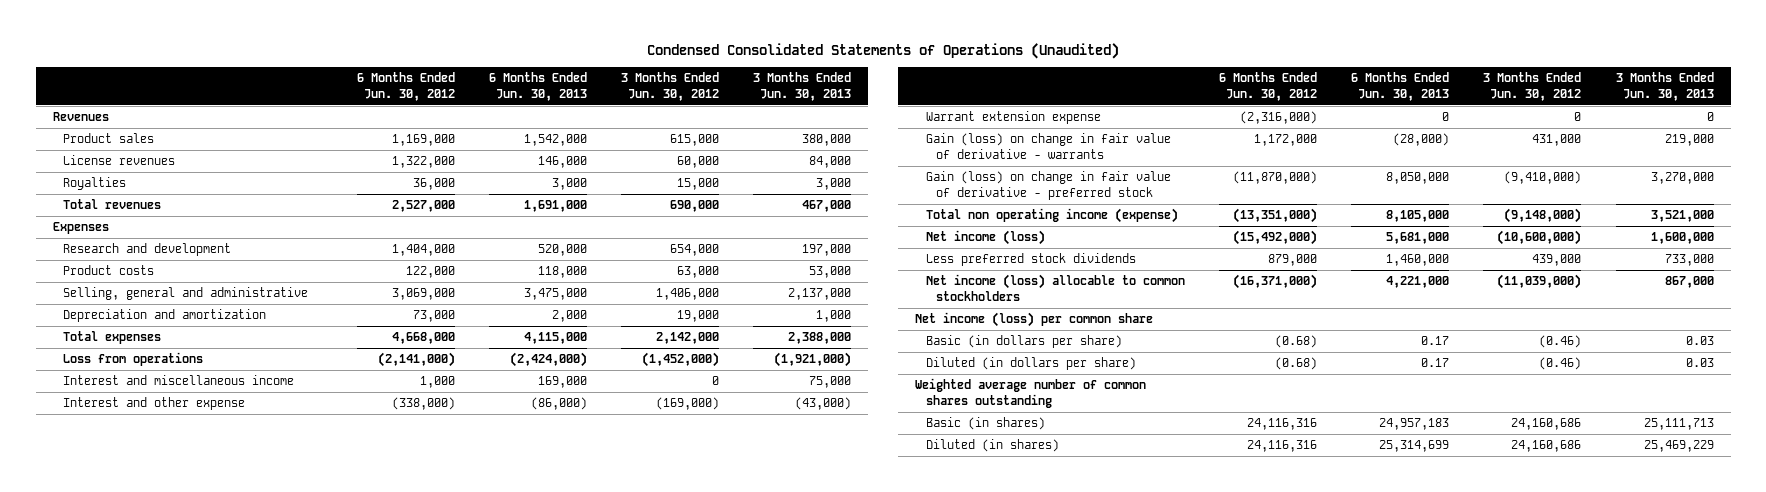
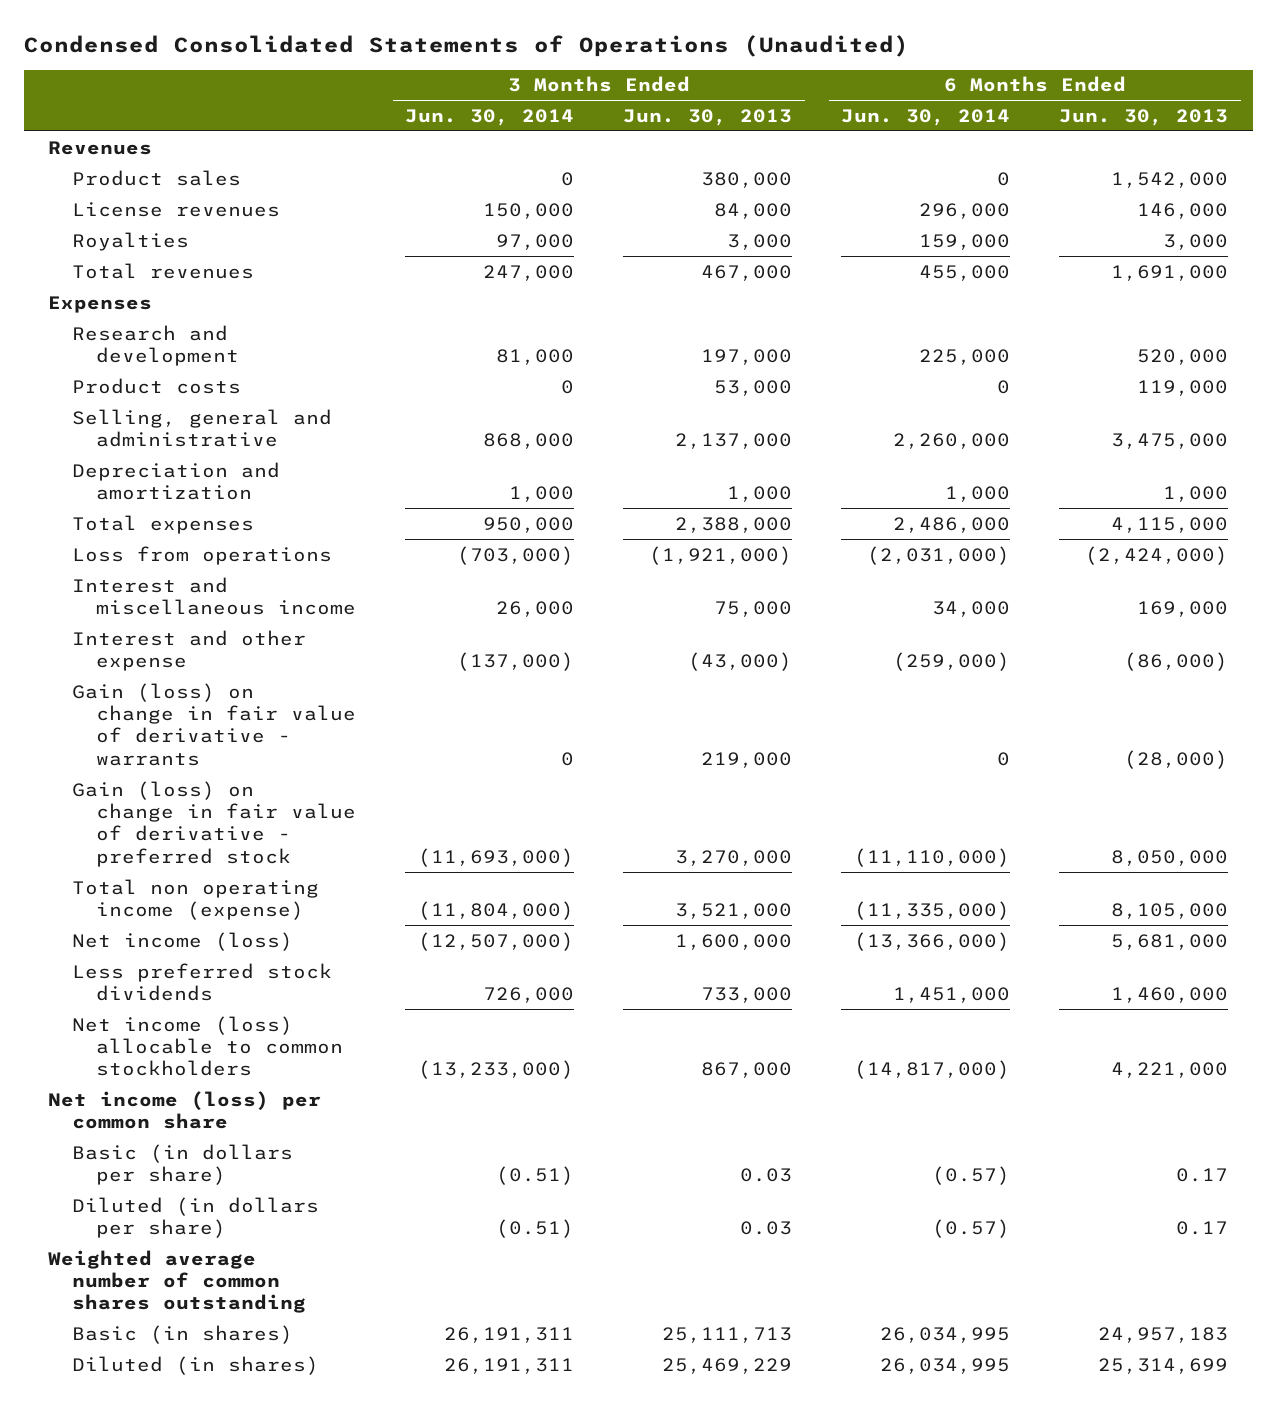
[356,72,455,101] 6 Months Ended Jun. 30, 2012 -> none
[620,72,719,101] 3 Months Ended Jun. 30, 2012 -> none
none -> [405,108,575,126] Jun. 30, 2014
none -> [841,108,1011,126] Jun. 30, 2014
[537,266,587,279] 118,000 -> [1137,379,1229,396] 119,000
[551,310,587,323] 2,000 -> [1163,485,1229,502] 1,000
[925,111,1101,125] Warrant extension expense -> none

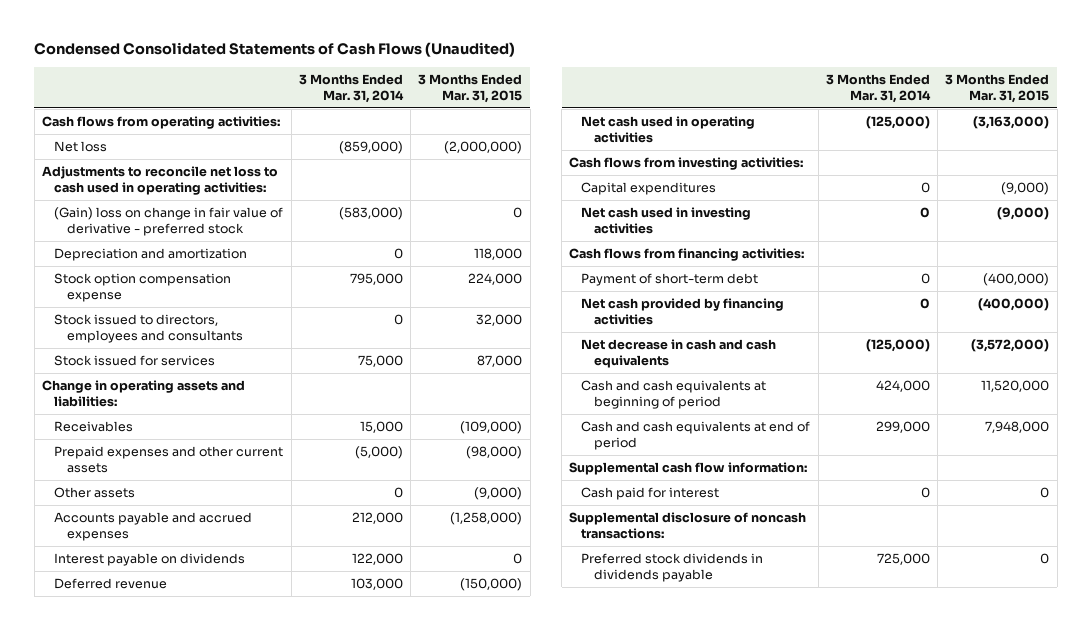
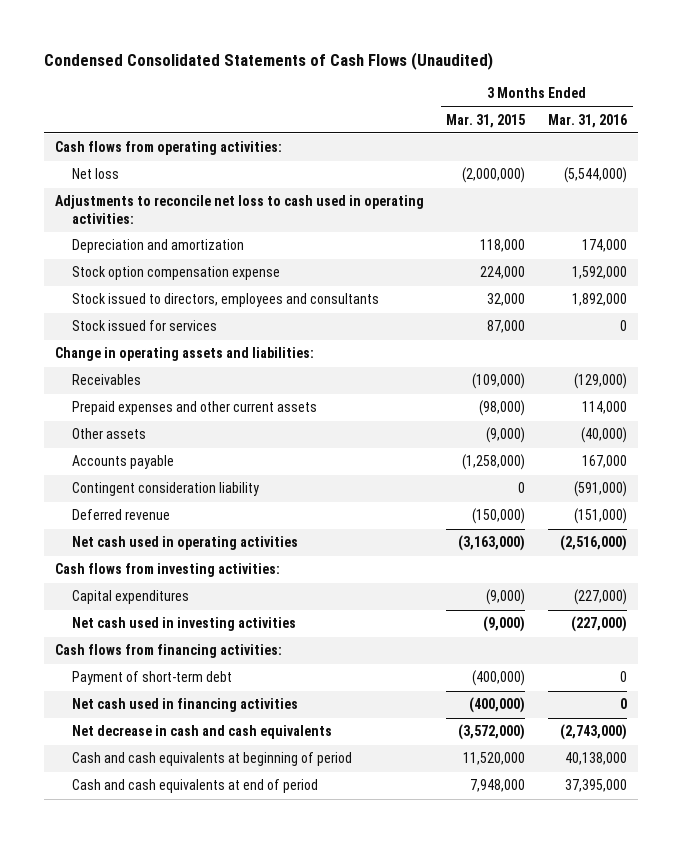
[298,73,404,103] 3 Months Ended Mar. 31, 2014 -> none
none -> [547,113,627,128] Mar. 31, 2016
[54,207,284,237] (Gain) loss on change in fair value of derivative - preferred stock -> none
[54,553,246,567] Interest payable on dividends -> none
[54,512,253,542] Accounts payable and accrued expenses -> [72,455,175,470] Accounts payable
none -> [72,482,260,497] Contingent consideration liability
[581,298,785,326] Net cash provided by financing activities -> [72,698,299,713] Net cash used in financing activities
[569,462,808,476] Supplemental cash flow information: -> none
[581,487,720,501] Cash paid for interest -> none
[569,512,807,540] Supplemental disclosure of noncash transactions: -> none
[581,553,764,583] Preferred stock dividends in dividends payable -> none

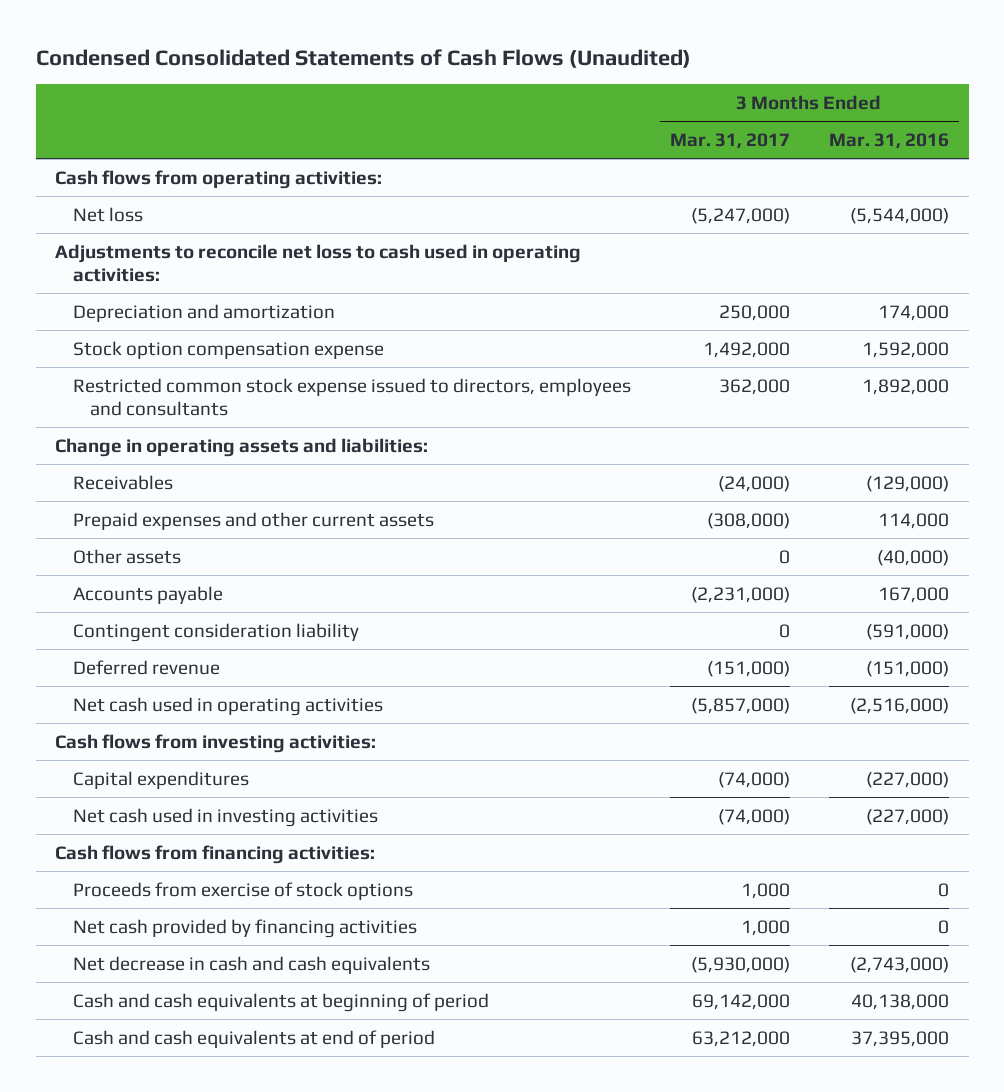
[446,113,526,128] Mar. 31, 2015 -> none
none -> [669,132,790,149] Mar. 31, 2017
[72,320,218,332] Stock issued for services -> none
[72,293,380,308] Stock issued to directors, employees and consultants -> [72,377,631,416] Restricted common stock expense issued to directors, employees and consultants
[72,671,233,686] Payment of short-term debt -> none
none -> [72,881,413,900] Proceeds from exercise of stock options
[72,698,299,713] Net cash used in financing activities -> [72,918,417,938] Net cash provided by financing activities

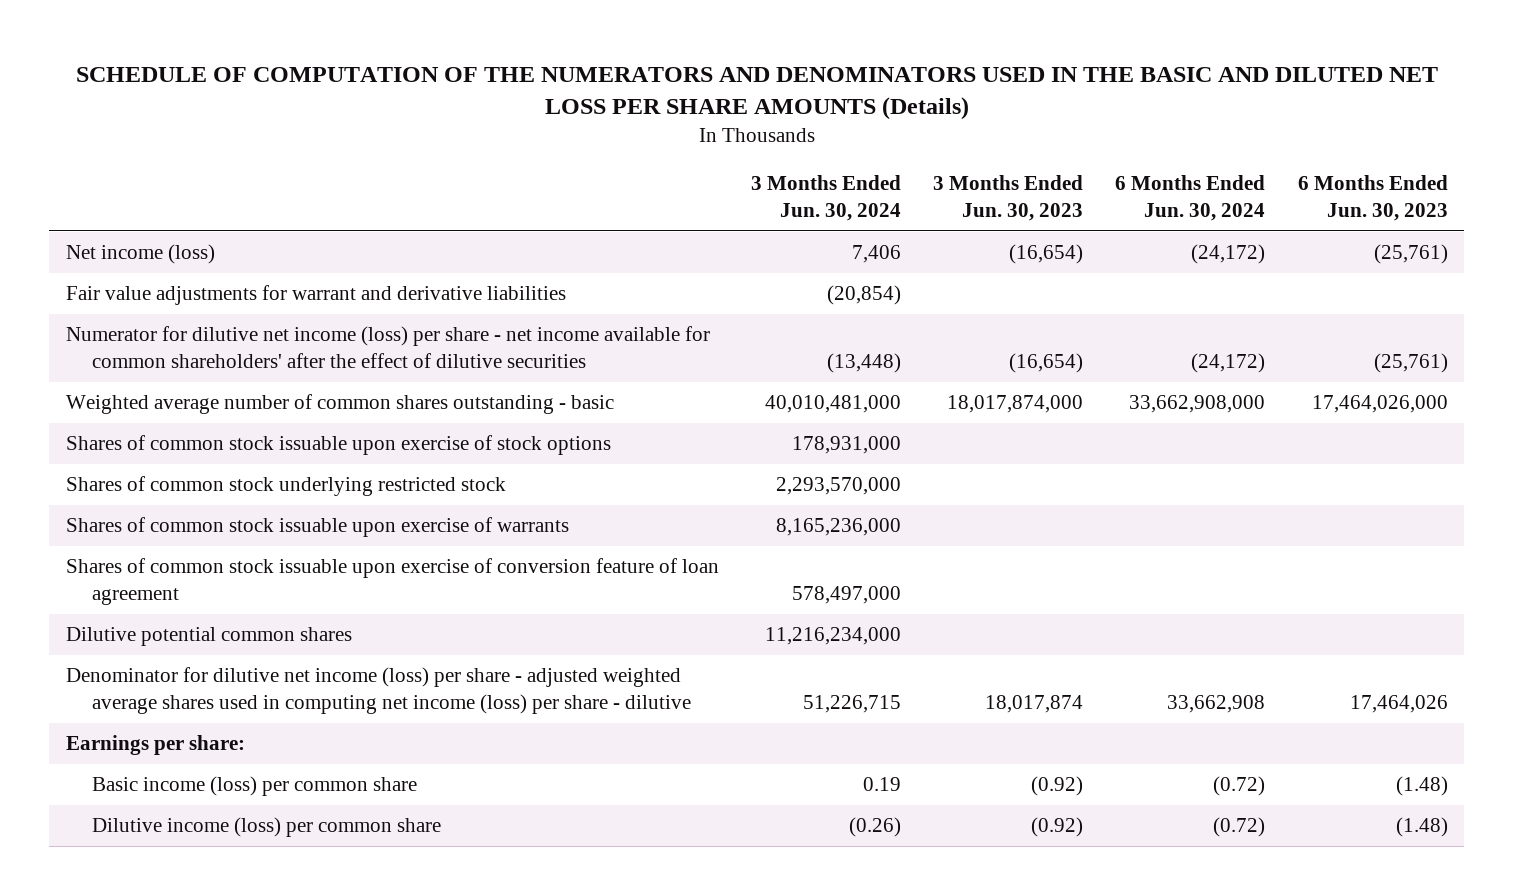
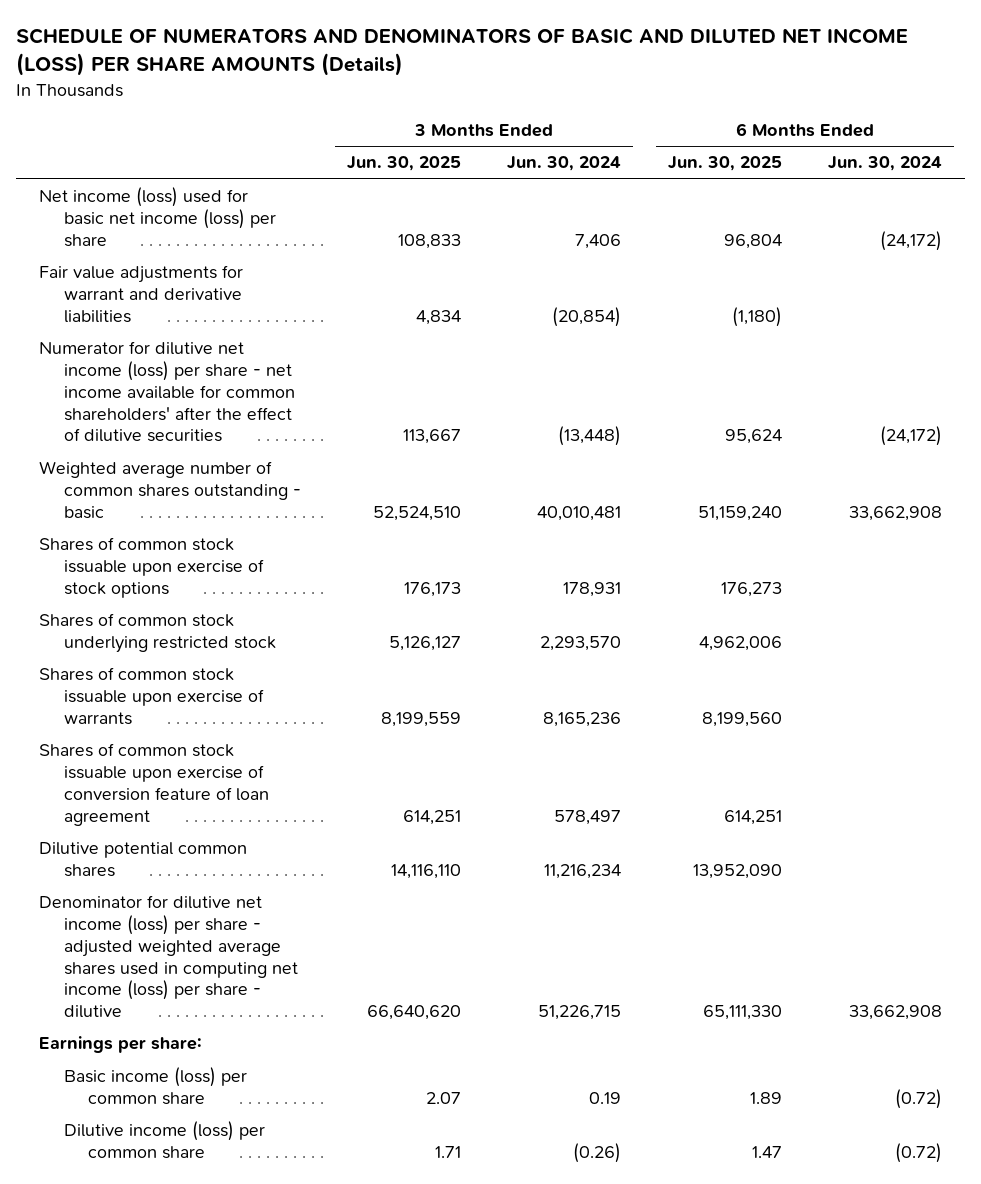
[75,66,1438,121] SCHEDULE OF COMPUTATION OF THE NUMERATORS AND DENOMINATORS USED IN THE BASIC AND DILUTED NET LOSS PER SHARE AMOUNTS (Details) -> [15,28,908,77] SCHEDULE OF NUMERATORS AND DENOMINATORS OF BASIC AND DILUTED NET INCOME (LOSS) PER SHARE AMOUNTS (Details)
[933,175,1084,222] 3 Months Ended Jun. 30, 2023 -> none
[1297,175,1448,222] 6 Months Ended Jun. 30, 2023 -> none
none -> [346,156,461,172] Jun. 30, 2025
none -> [667,156,782,172] Jun. 30, 2025
[65,244,215,265] Net income (loss) -> [38,187,276,247] Net income (loss) used for basic net income (loss) per share
[764,395,901,414] 40,010,481,000 -> [537,505,622,521] 40,010,481
[1129,395,1266,414] 33,662,908,000 -> [849,505,943,521] 33,662,908
[791,436,901,455] 178,931,000 -> [563,581,622,597] 178,931
[775,477,901,496] 2,293,570,000 -> [540,636,622,652] 2,293,570
[775,518,901,537] 8,165,236,000 -> [543,711,622,727] 8,165,236
[791,586,901,605] 578,497,000 -> [554,809,622,825] 578,497
[764,627,901,646] 11,216,234,000 -> [544,864,622,880] 11,216,234

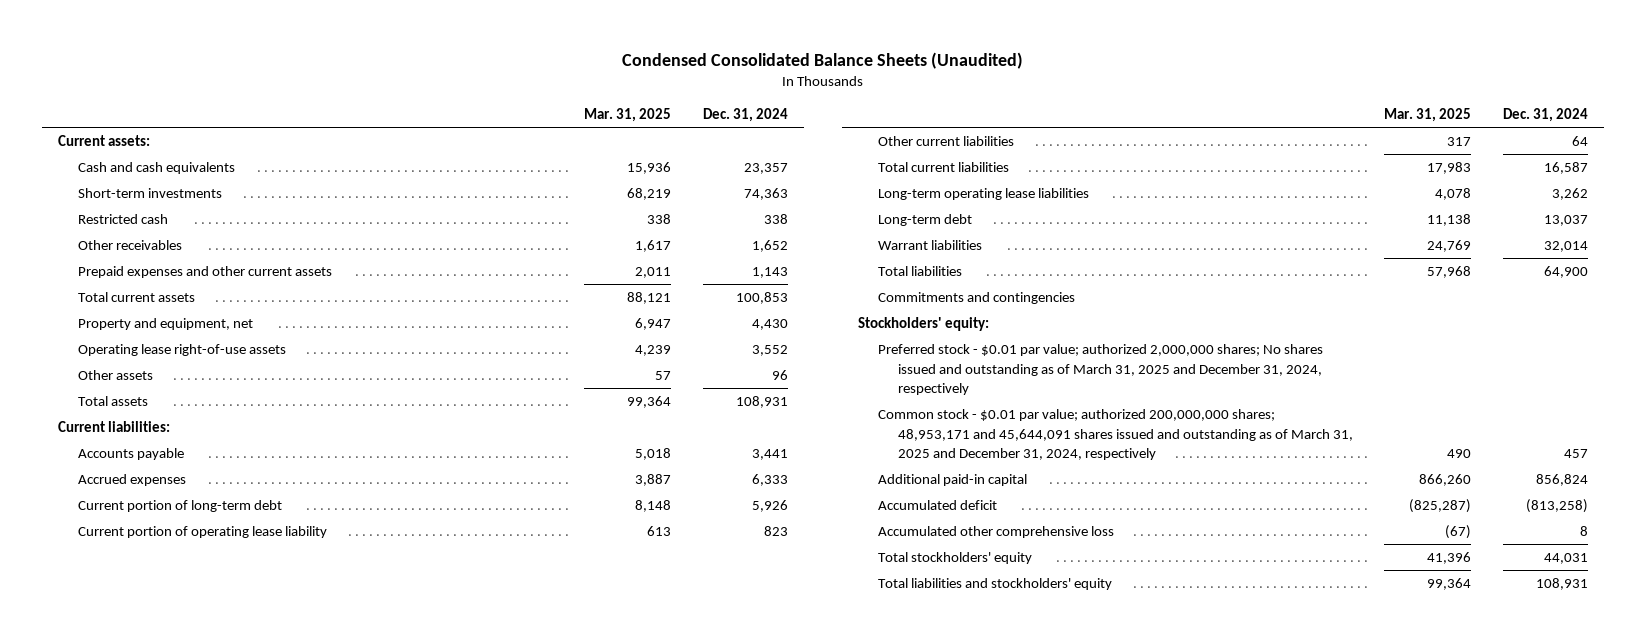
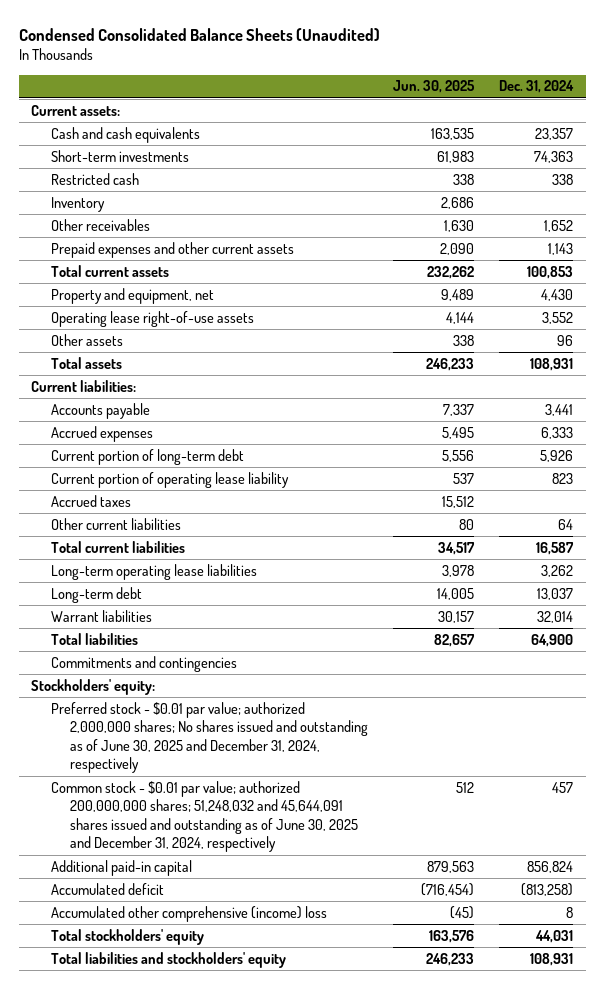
[584,108,672,123] Mar. 31, 2025 -> none
none -> [393,80,476,94] Jun. 30, 2025
none -> [50,196,105,212] Inventory
none -> [50,494,131,507] Accrued taxes
[877,343,1323,396] Preferred stock - $0.01 par value; authorized 2,000,000 shares; No shares issued and outstanding as of March 31, 2025 and December 31, 2024, respectively -> [50,701,369,774] Preferred stock - $0.01 par value; authorized 2,000,000 shares; No shares issued and outstanding as of June 30, 2025 and December 31, 2024, respectively
[877,408,1353,461] Common stock - $0.01 par value; authorized 200,000,000 shares; 48,953,171 and 45,644,091 shares issued and outstanding as of March 31, 2025 and December 31, 2024, respectively -> [50,780,359,853] Common stock - $0.01 par value; authorized 200,000,000 shares; 51,248,032 and 45,644,091 shares issued and outstanding as of June 30, 2025 and December 31, 2024, respectively
[877,525,1114,538] Accumulated other comprehensive loss -> [50,905,327,922] Accumulated other comprehensive (income) loss

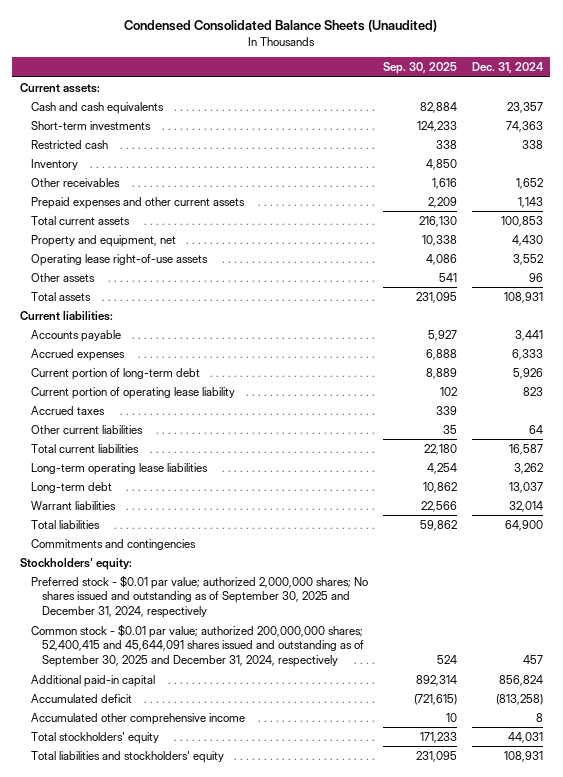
[393,80,476,94] Jun. 30, 2025 -> none
none -> [382,62,457,75] Sep. 30, 2025
[50,701,369,774] Preferred stock - $0.01 par value; authorized 2,000,000 shares; No shares issued and outstanding as of June 30, 2025 and December 31, 2024, respectively -> [30,574,368,619] Preferred stock - $0.01 par value; authorized 2,000,000 shares; No shares issued and outstanding as of September 30, 2025 and December 31, 2024, respectively
[50,780,359,853] Common stock - $0.01 par value; authorized 200,000,000 shares; 51,248,032 and 45,644,091 shares issued and outstanding as of June 30, 2025 and December 31, 2024, respectively -> [30,623,365,668] Common stock - $0.01 par value; authorized 200,000,000 shares; 52,400,415 and 45,644,091 shares issued and outstanding as of September 30, 2025 and December 31, 2024, respectively
[50,905,327,922] Accumulated other comprehensive (income) loss -> [30,712,245,725] Accumulated other comprehensive income

